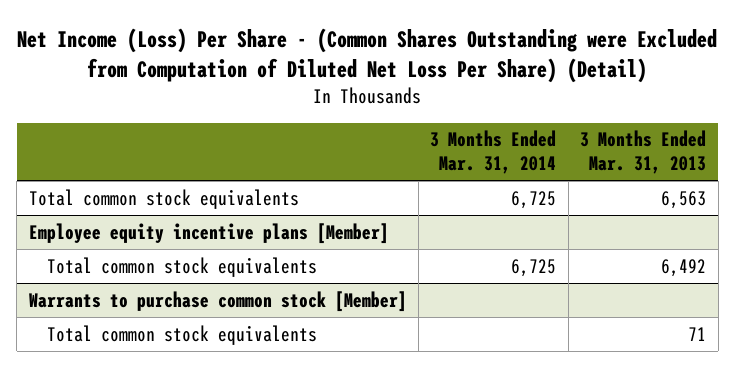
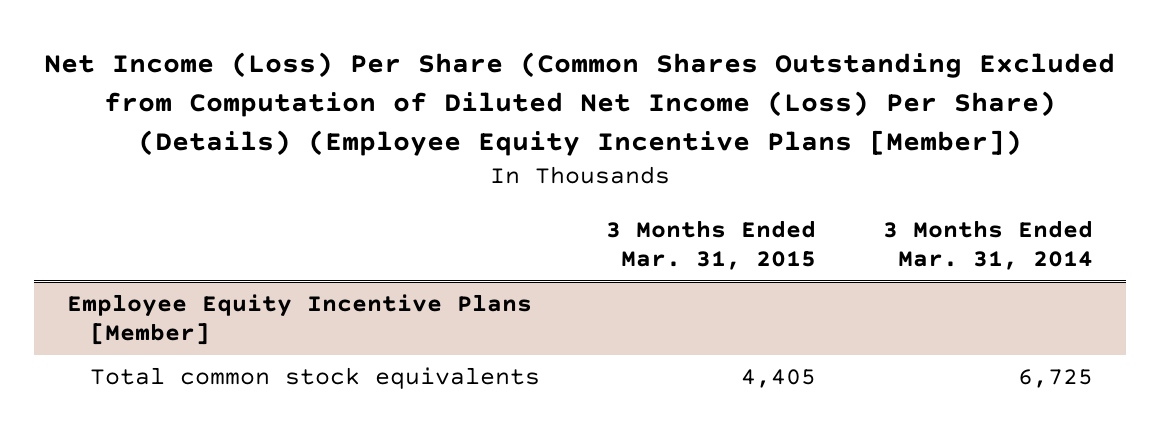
[17,27,718,83] Net Income (Loss) Per Share - (Common Shares Outstanding were Excluded from Computation of Diluted Net Loss Per Share) (Detail) -> [43,52,1115,156] Net Income (Loss) Per Share (Common Shares Outstanding Excluded from Computation of Diluted Net Income (Loss) Per Share) (Details) (Employee Equity Incentive Plans [Member])
[580,130,707,175] 3 Months Ended Mar. 31, 2013 -> none
none -> [606,220,817,271] 3 Months Ended Mar. 31, 2015
[28,188,299,209] Total common stock equivalents -> none
[28,222,389,244] Employee equity incentive plans [Member] -> [66,294,532,346] Employee Equity Incentive Plans [Member]
[28,290,407,312] Warrants to purchase common stock [Member] -> none
[46,324,317,345] Total common stock equivalents -> none

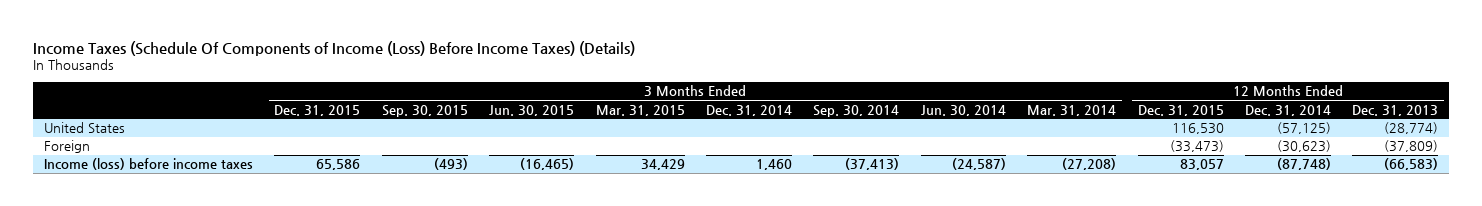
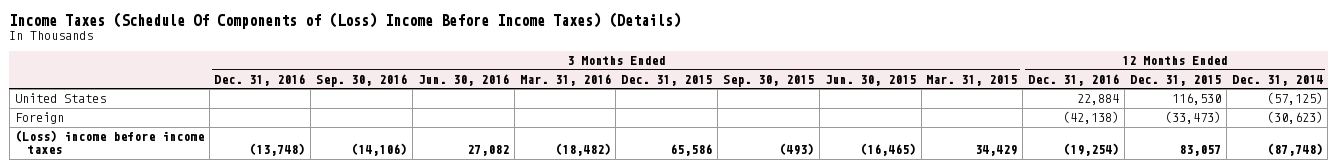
[33,40,636,56] Income Taxes (Schedule Of Components of Income (Loss) Before Income Taxes) (Details) -> [9,11,682,29] Income Taxes (Schedule Of Components of (Loss) Income Before Income Taxes) (Details)
[706,104,793,116] Dec. 31, 2014 -> none
[813,104,900,117] Sep. 30, 2014 -> none
[920,104,1006,116] Jun. 30, 2014 -> none
[1027,104,1117,116] Mar. 31, 2014 -> none
[1352,104,1439,116] Dec. 31, 2013 -> none
none -> [214,73,306,86] Dec. 31, 2016
none -> [316,73,408,87] Sep. 30, 2016
none -> [417,73,509,86] Jun. 30, 2016
none -> [519,73,611,86] Mar. 31, 2016
none -> [1028,73,1120,86] Dec. 31, 2016
[44,158,254,171] Income (loss) before income taxes -> [14,130,204,155] (Loss) income before income taxes

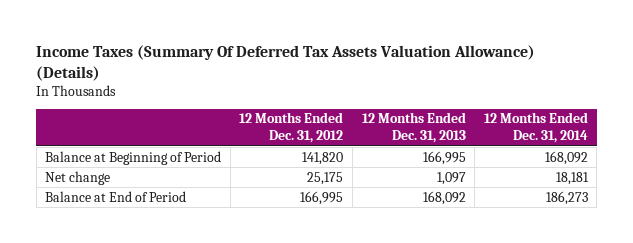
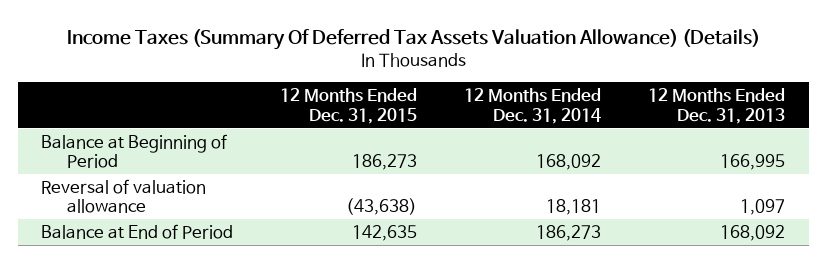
[239,112,344,144] 12 Months Ended Dec. 31, 2012 -> none
none -> [280,88,418,124] 12 Months Ended Dec. 31, 2015
[45,170,111,185] Net change -> [41,178,207,214] Reversal of valuation allowance

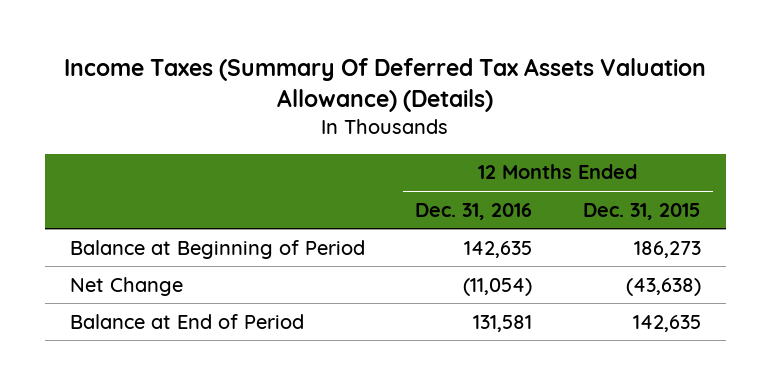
[464,88,602,124] 12 Months Ended Dec. 31, 2014 -> none
[648,88,786,124] 12 Months Ended Dec. 31, 2013 -> none
none -> [415,202,533,220] Dec. 31, 2016
[41,178,207,214] Reversal of valuation allowance -> [69,276,183,296] Net Change

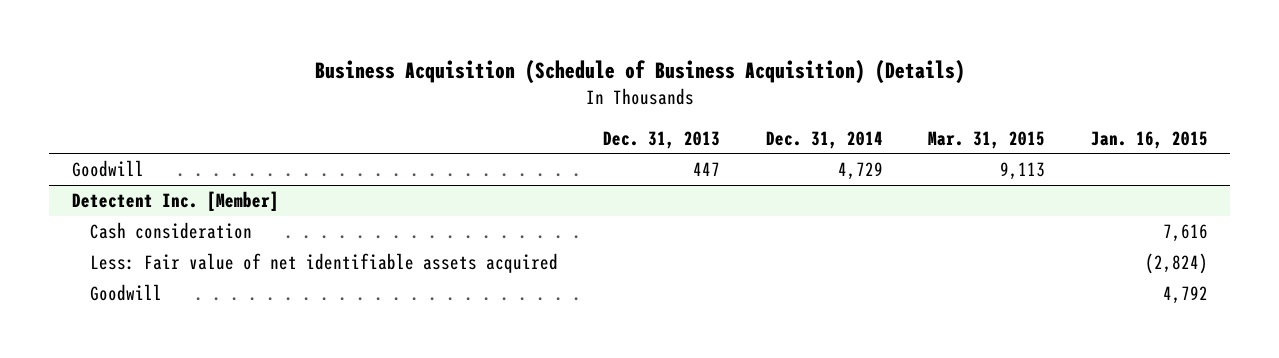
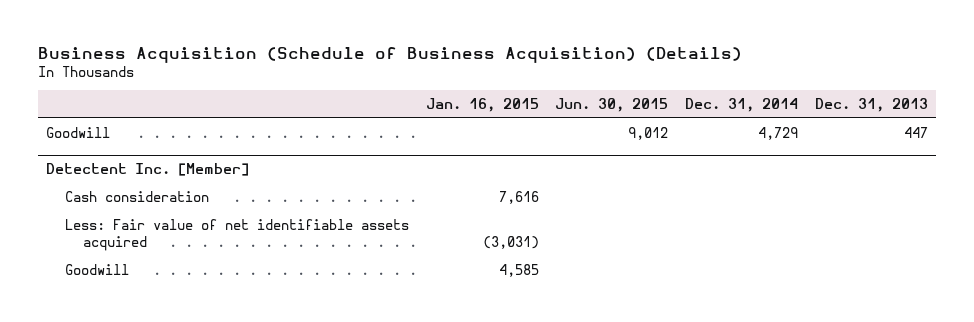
[928,130,1046,149] Mar. 31, 2015 -> none
none -> [555,98,669,113] Jun. 30, 2015
[1144,252,1208,274] (2,824) -> [482,235,539,249] (3,031)
[1162,285,1208,304] 4,792 -> [498,263,539,277] 4,585

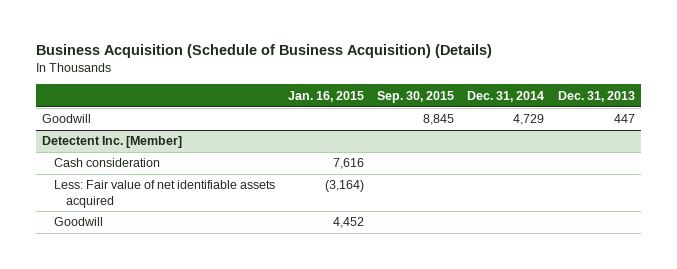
[555,98,669,113] Jun. 30, 2015 -> none
none -> [377,90,455,103] Sep. 30, 2015
[482,235,539,249] (3,031) -> [325,180,365,193] (3,164)
[498,263,539,277] 4,585 -> [333,217,365,229] 4,452

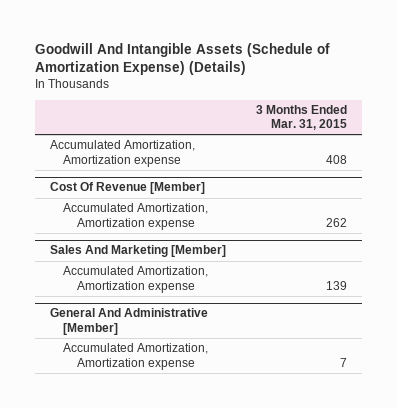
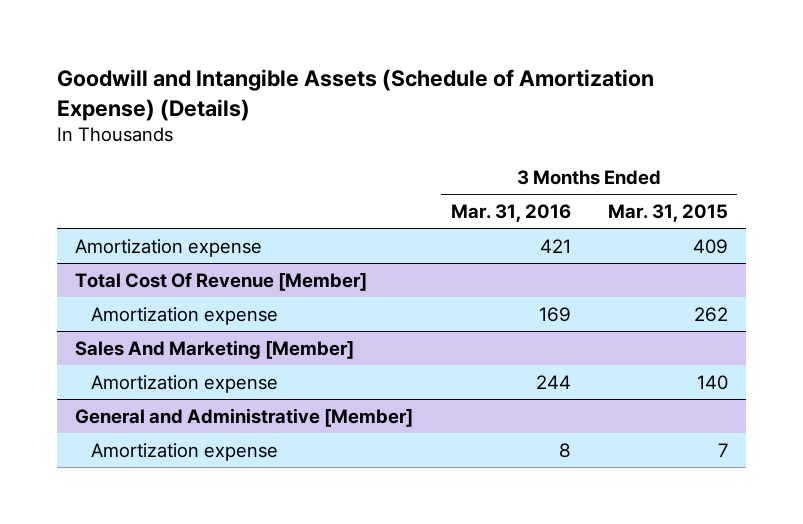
[35,42,331,75] Goodwill And Intangible Assets (Schedule of Amortization Expense) (Details) -> [56,69,654,121] Goodwill and Intangible Assets (Schedule of Amortization Expense) (Details)
none -> [450,203,571,222] Mar. 31, 2016
[50,140,196,167] Accumulated Amortization, Amortization expense -> [75,238,263,257] Amortization expense
[325,154,347,164] 408 -> [692,238,728,254] 409
[50,182,206,195] Cost Of Revenue [Member] -> [75,271,368,291] Total Cost Of Revenue [Member]
[63,203,209,230] Accumulated Amortization, Amortization expense -> [91,306,279,325] Amortization expense
[63,266,209,293] Accumulated Amortization, Amortization expense -> [91,374,279,393] Amortization expense
[325,280,347,290] 139 -> [696,374,728,390] 140
[50,308,209,335] General And Administrative [Member] -> [75,407,414,427] General and Administrative [Member]
[63,343,209,370] Accumulated Amortization, Amortization expense -> [91,442,279,461] Amortization expense

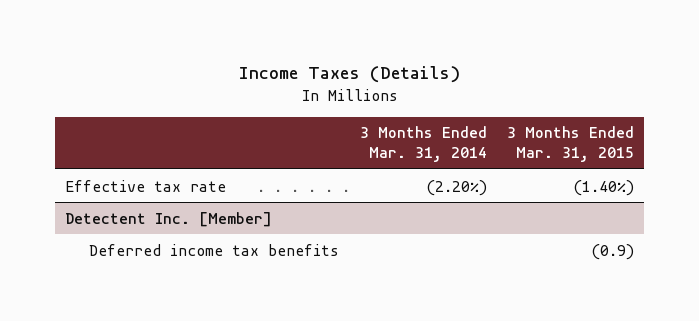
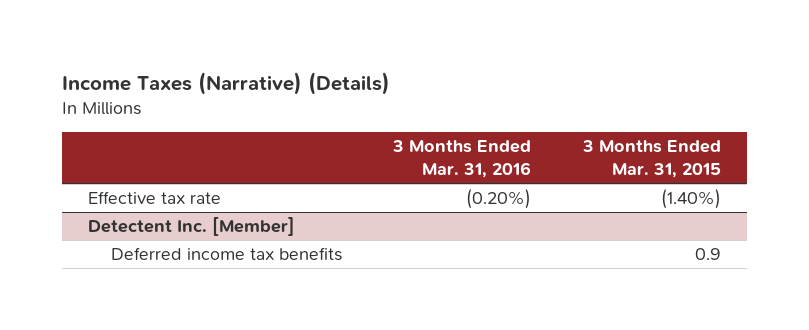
[238,66,460,84] Income Taxes (Details) -> [62,71,391,95] Income Taxes (Narrative) (Details)
[359,126,487,163] 3 Months Ended Mar. 31, 2014 -> none
none -> [392,139,532,179] 3 Months Ended Mar. 31, 2016
[591,243,635,260] (0.9) -> [694,248,721,261] 0.9

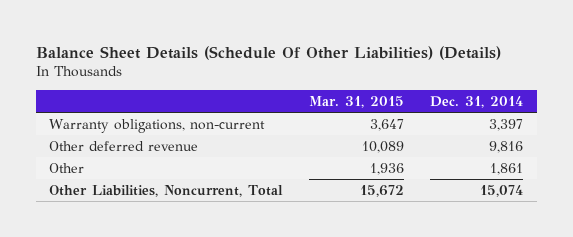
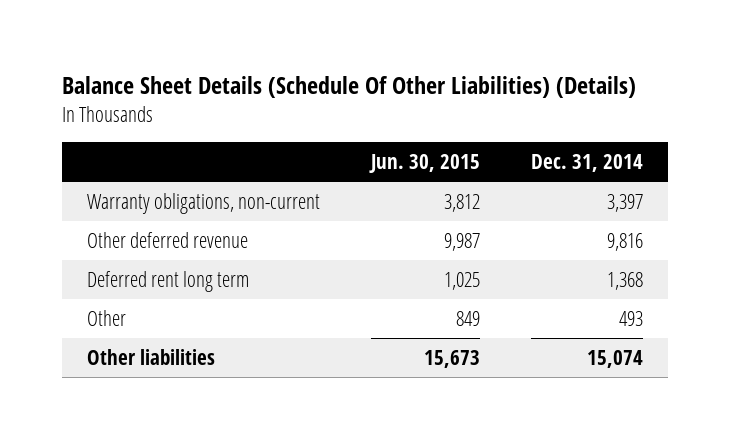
[308,96,404,109] Mar. 31, 2015 -> none
none -> [369,154,481,174] Jun. 30, 2015
none -> [87,270,250,292] Deferred rent long term
[490,162,524,175] 1,861 -> [618,310,643,326] 493
[49,184,284,197] Other Liabilities, Noncurrent, Total -> [87,348,216,365] Other liabilities

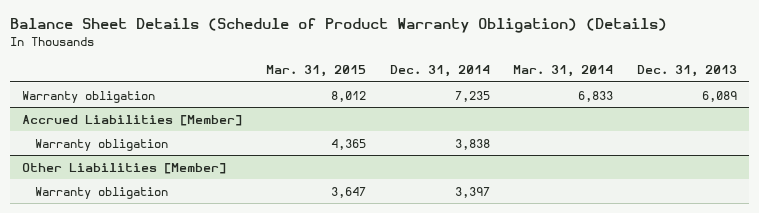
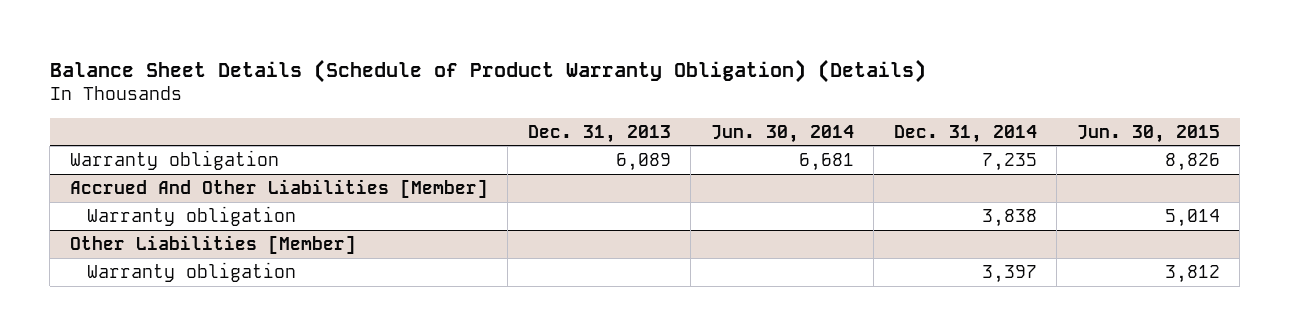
[265,65,366,78] Mar. 31, 2015 -> none
[513,65,614,78] Mar. 31, 2014 -> none
none -> [710,124,854,143] Jun. 30, 2014
none -> [1076,124,1220,143] Jun. 30, 2015
[21,114,242,126] Accrued Liabilities [Member] -> [69,178,488,198] Accrued And Other Liabilities [Member]

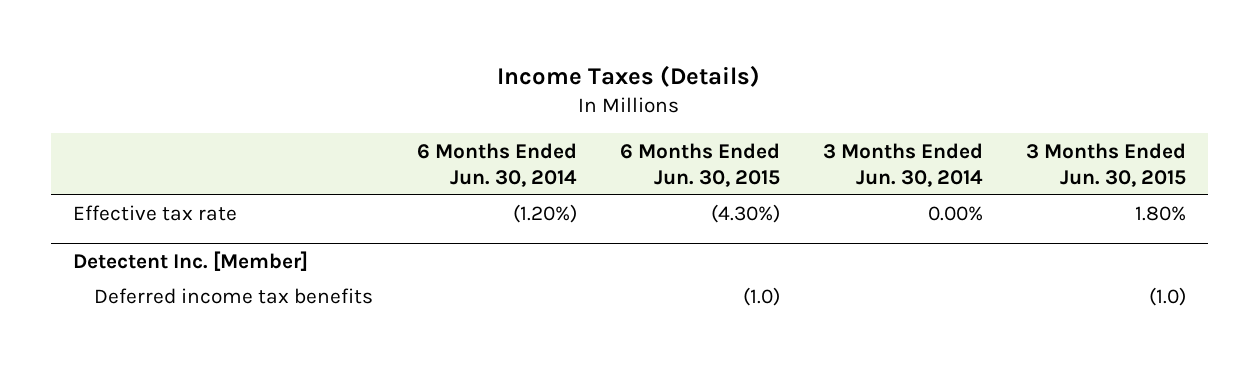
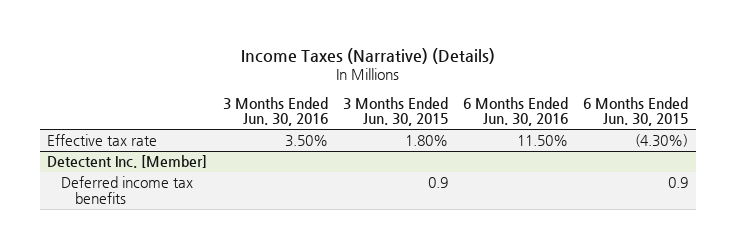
[497,64,761,87] Income Taxes (Details) -> [240,47,495,64] Income Taxes (Narrative) (Details)
[416,142,577,187] 6 Months Ended Jun. 30, 2014 -> none
[822,142,983,187] 3 Months Ended Jun. 30, 2014 -> none
none -> [222,96,328,127] 3 Months Ended Jun. 30, 2016
none -> [463,96,569,127] 6 Months Ended Jun. 30, 2016
[742,287,780,307] (1.0) -> [668,177,689,189] 0.9
[1149,287,1187,307] (1.0) -> [427,177,448,189] 0.9

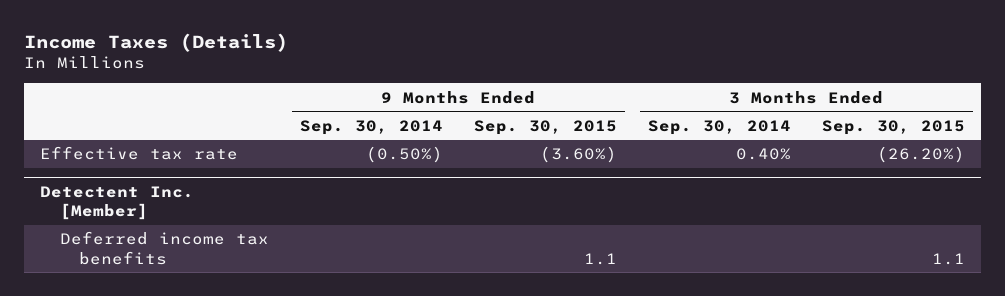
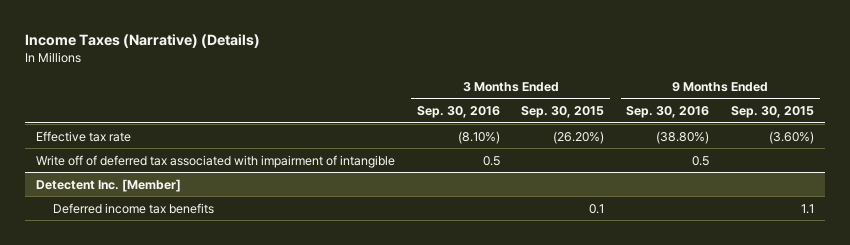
[24,32,289,52] Income Taxes (Details) -> [24,33,260,48] Income Taxes (Narrative) (Details)
[299,119,443,135] Sep. 30, 2014 -> none
[647,119,791,135] Sep. 30, 2014 -> none
none -> [416,106,500,119] Sep. 30, 2016
none -> [626,106,710,119] Sep. 30, 2016
none -> [35,154,395,168] Write off of deferred tax associated with impairment of intangible
[932,252,966,265] 1.1 -> [589,203,605,214] 0.1

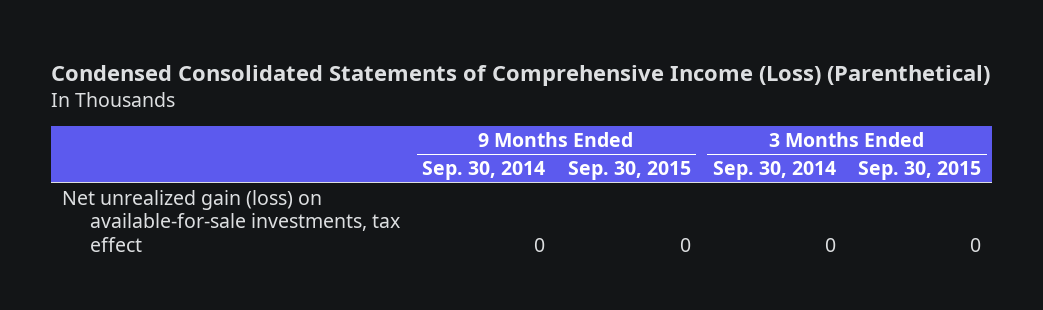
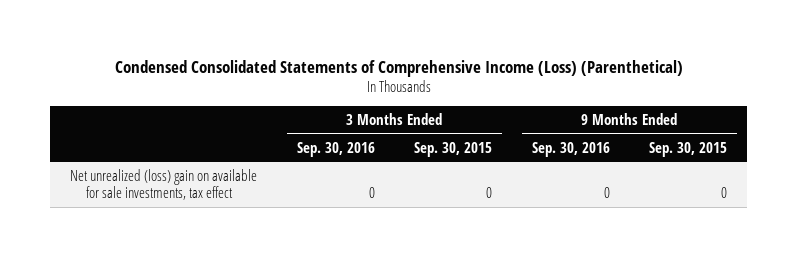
[422,161,546,181] Sep. 30, 2014 -> none
[712,161,836,181] Sep. 30, 2014 -> none
none -> [296,141,375,157] Sep. 30, 2016
none -> [531,141,610,157] Sep. 30, 2016
[62,190,400,252] Net unrealized gain (loss) on available-for-sale investments, tax effect -> [70,168,258,201] Net unrealized (loss) gain on available for sale investments, tax effect

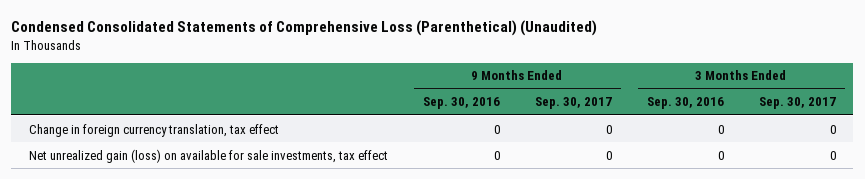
[114,59,683,77] Condensed Consolidated Statements of Comprehensive Income (Loss) (Parenthetical) -> [11,19,598,36] Condensed Consolidated Statements of Comprehensive Loss (Parenthetical) (Unaudited)
[414,141,493,157] Sep. 30, 2015 -> none
[649,141,728,157] Sep. 30, 2015 -> none
none -> [534,97,612,110] Sep. 30, 2017
none -> [758,97,836,110] Sep. 30, 2017
none -> [28,123,279,137] Change in foreign currency translation, tax effect
[70,168,258,201] Net unrealized (loss) gain on available for sale investments, tax effect -> [28,148,388,163] Net unrealized gain (loss) on available for sale investments, tax effect

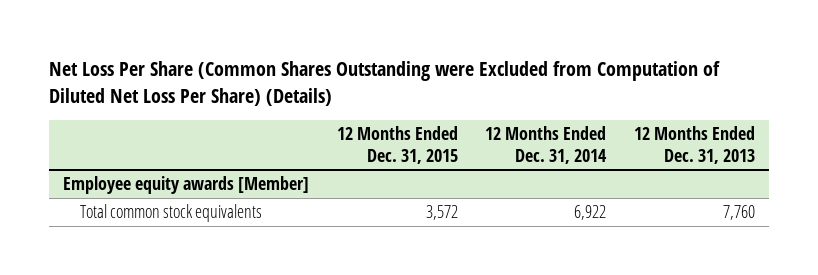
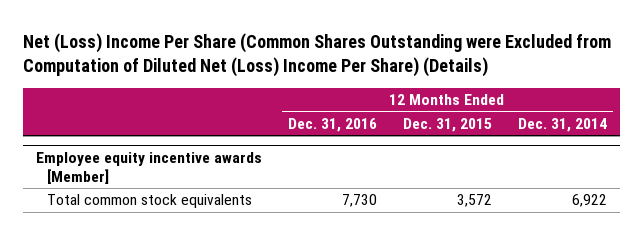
[49,61,721,107] Net Loss Per Share (Common Shares Outstanding were Excluded from Computation of Diluted Net Loss Per Share) (Details) -> [23,32,612,78] Net (Loss) Income Per Share (Common Shares Outstanding were Excluded from Computation of Diluted Net (Loss) Income Per Share) (Details)
[633,126,755,164] 12 Months Ended Dec. 31, 2013 -> none
none -> [288,118,378,133] Dec. 31, 2016
[63,175,310,194] Employee equity awards [Member] -> [36,151,263,184] Employee equity incentive awards [Member]

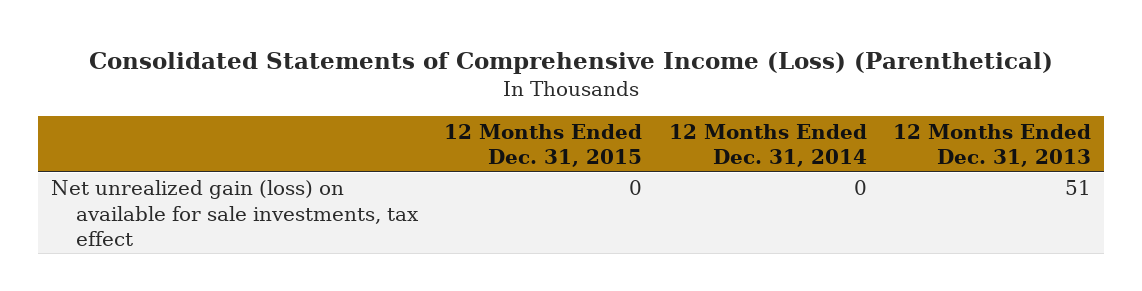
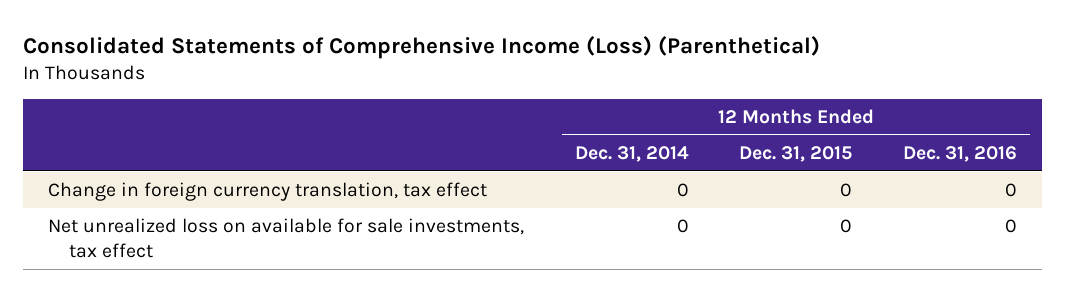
[893,123,1092,167] 12 Months Ended Dec. 31, 2013 -> none
none -> [903,145,1018,162] Dec. 31, 2016
none -> [48,182,488,202] Change in foreign currency translation, tax effect
[51,180,420,246] Net unrealized gain (loss) on available for sale investments, tax effect -> [48,218,525,259] Net unrealized loss on available for sale investments, tax effect

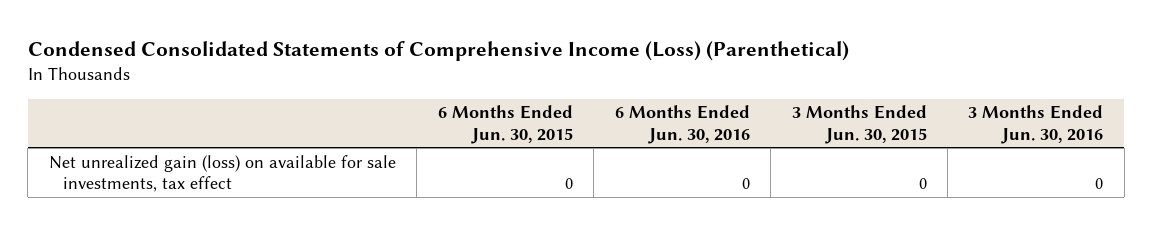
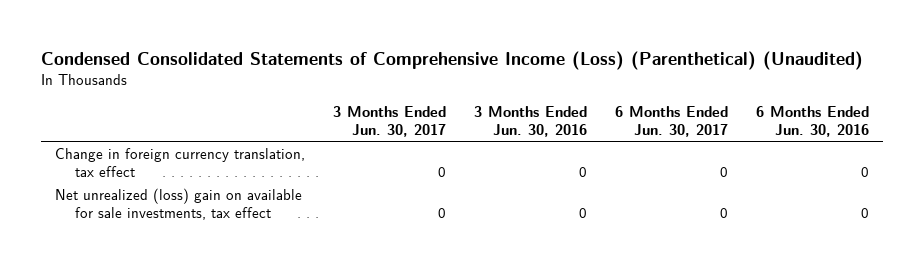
[27,41,849,62] Condensed Consolidated Statements of Comprehensive Income (Loss) (Parenthetical) -> [41,50,864,70] Condensed Consolidated Statements of Comprehensive Income (Loss) (Parenthetical) (Unaudited)
[437,105,573,144] 6 Months Ended Jun. 30, 2015 -> none
[791,105,927,144] 3 Months Ended Jun. 30, 2015 -> none
none -> [333,105,447,138] 3 Months Ended Jun. 30, 2017
none -> [615,105,729,138] 6 Months Ended Jun. 30, 2017
none -> [55,147,306,178] Change in foreign currency translation, tax effect
[48,154,396,193] Net unrealized gain (loss) on available for sale investments, tax effect -> [55,187,303,221] Net unrealized (loss) gain on available for sale investments, tax effect

